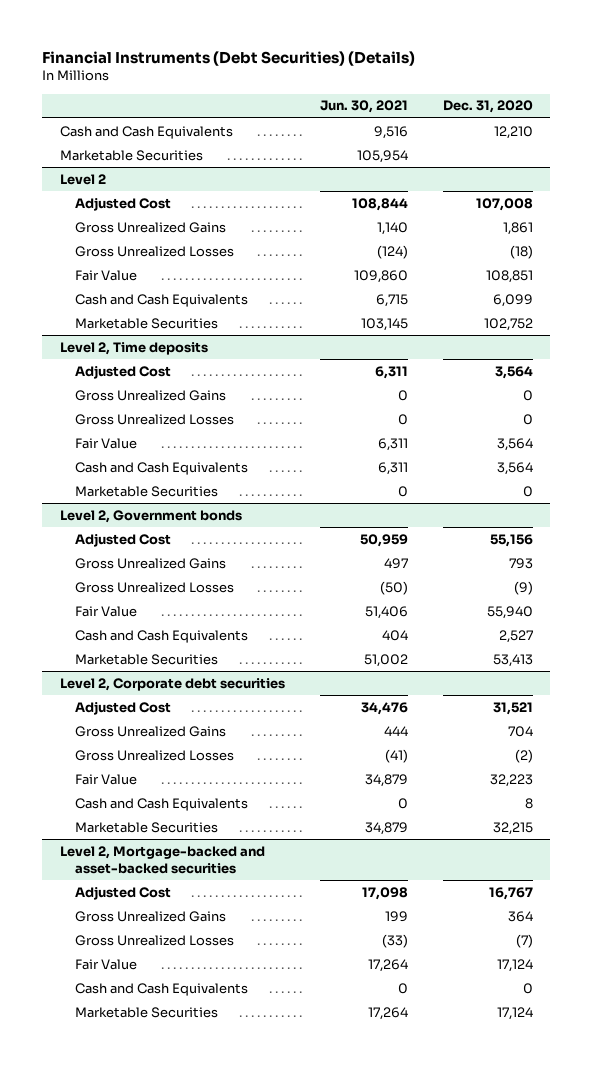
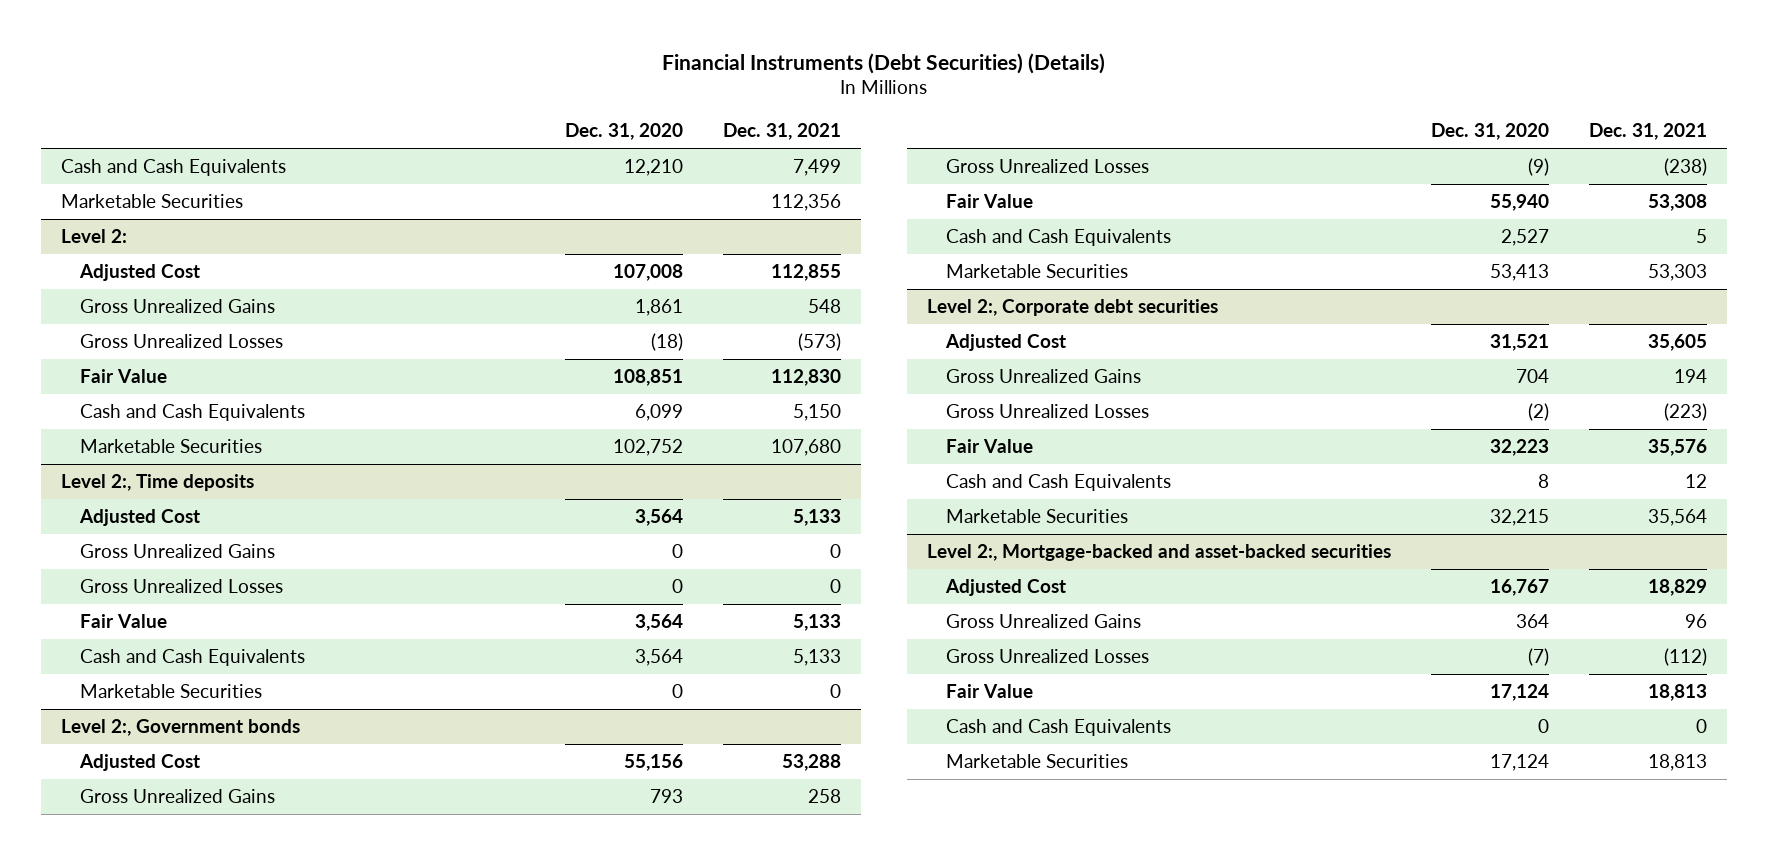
[319,100,408,114] Jun. 30, 2021 -> none
none -> [722,123,841,141] Dec. 31, 2021
[59,173,106,185] Level 2 -> [60,229,127,244] Level 2:
[59,341,208,355] Level 2, Time deposits -> [60,474,254,492] Level 2:, Time deposits
[59,509,242,523] Level 2, Government bonds -> [60,719,300,737] Level 2:, Government bonds
[59,677,285,691] Level 2, Corporate debt securities -> [926,299,1218,317] Level 2:, Corporate debt securities
[59,845,265,874] Level 2, Mortgage-backed and asset-backed securities -> [926,544,1391,562] Level 2:, Mortgage-backed and asset-backed securities

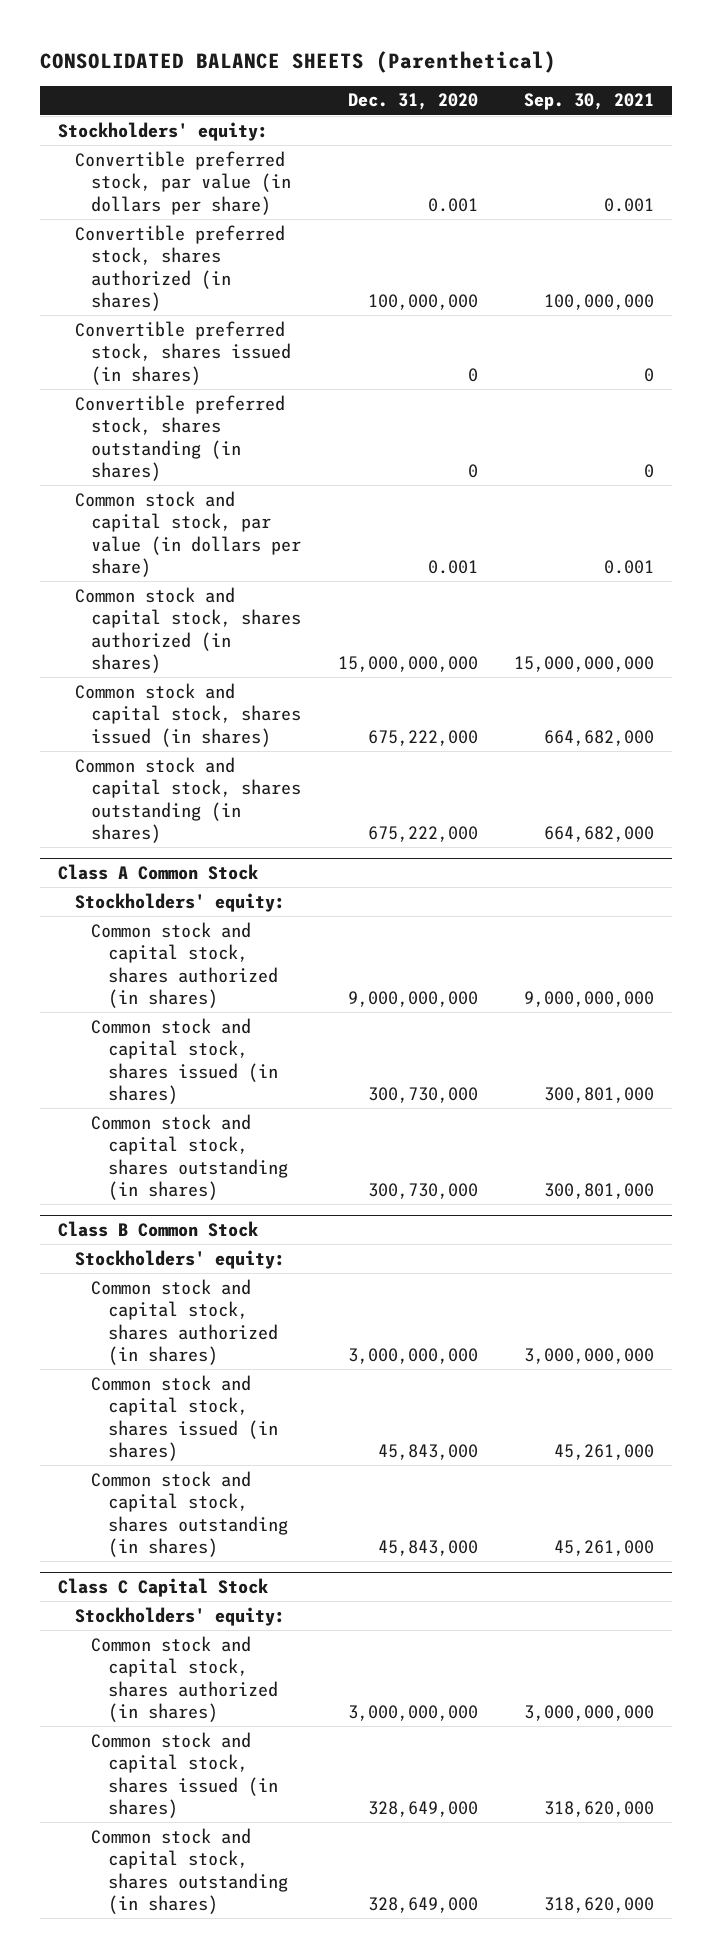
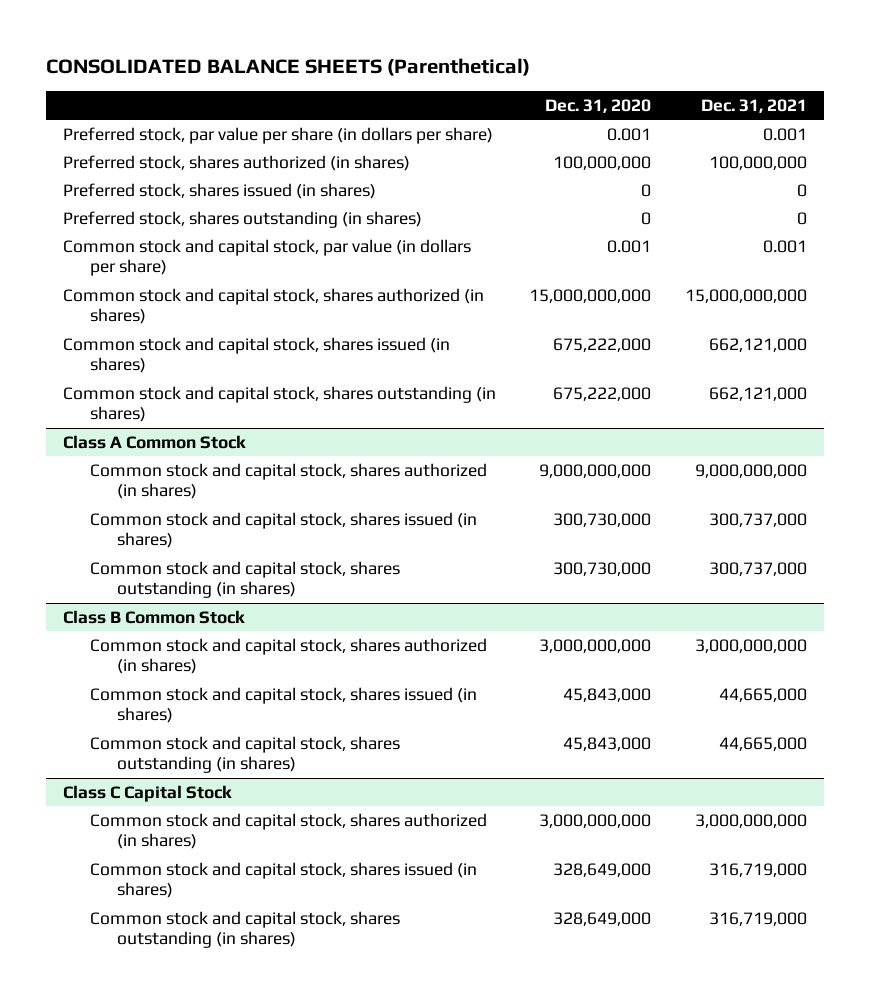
[524,93,655,111] Sep. 30, 2021 -> none
none -> [700,98,807,113] Dec. 31, 2021
[57,121,268,141] Stockholders' equity: -> none
[74,150,292,215] Convertible preferred stock, par value (in dollars per share) -> [62,126,493,144] Preferred stock, par value per share (in dollars per share)
[74,224,285,311] Convertible preferred stock, shares authorized (in shares) -> [62,154,410,171] Preferred stock, shares authorized (in shares)
[74,320,292,385] Convertible preferred stock, shares issued (in shares) -> [62,182,376,199] Preferred stock, shares issued (in shares)
[74,394,285,481] Convertible preferred stock, shares outstanding (in shares) -> [62,210,422,228] Preferred stock, shares outstanding (in shares)
[74,892,285,912] Stockholders' equity: -> none
[74,1249,285,1269] Stockholders' equity: -> none
[74,1606,285,1626] Stockholders' equity: -> none

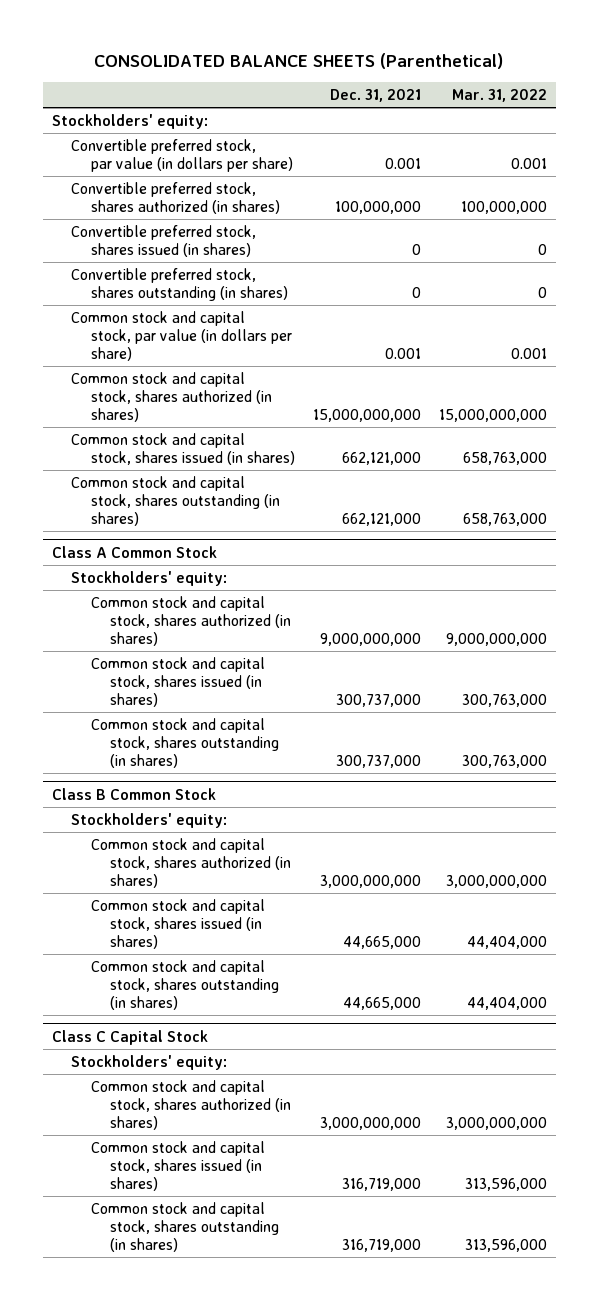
[545,98,652,113] Dec. 31, 2020 -> none
none -> [451,89,547,103] Mar. 31, 2022
none -> [51,113,208,129] Stockholders' equity:
[62,126,493,144] Preferred stock, par value per share (in dollars per share) -> [71,138,293,172] Convertible preferred stock, par value (in dollars per share)
[62,154,410,171] Preferred stock, shares authorized (in shares) -> [71,181,280,214] Convertible preferred stock, shares authorized (in shares)
[62,182,376,199] Preferred stock, shares issued (in shares) -> [71,224,257,257] Convertible preferred stock, shares issued (in shares)
[62,210,422,228] Preferred stock, shares outstanding (in shares) -> [71,267,288,301] Convertible preferred stock, shares outstanding (in shares)
none -> [71,570,228,586] Stockholders' equity:
none -> [71,812,228,828] Stockholders' equity:
none -> [71,1054,228,1070] Stockholders' equity:

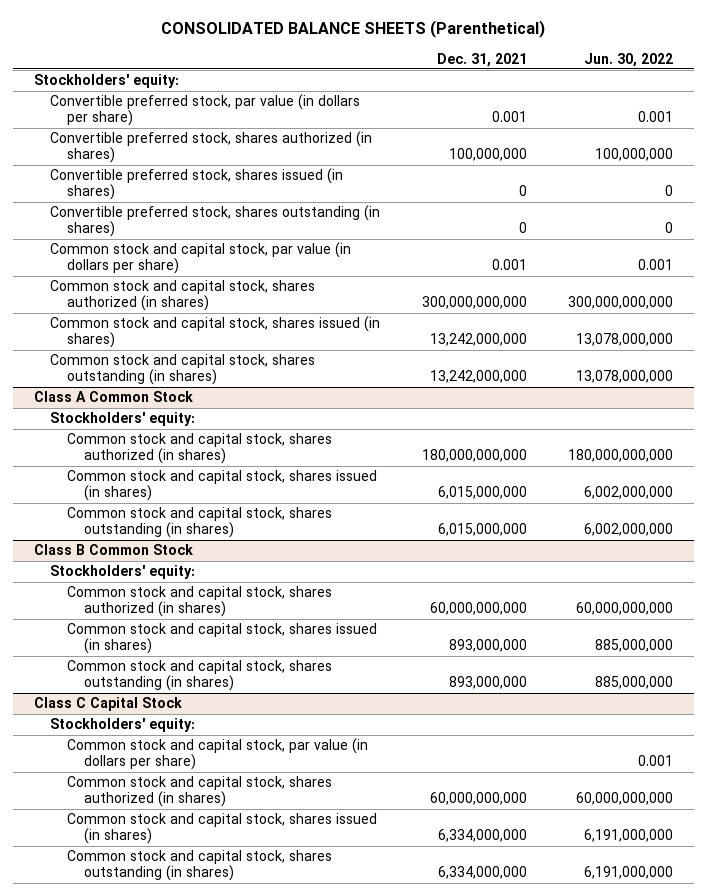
[451,89,547,103] Mar. 31, 2022 -> none
none -> [584,52,674,67] Jun. 30, 2022
[312,408,421,422] 15,000,000,000 -> [421,296,527,310] 300,000,000,000
[341,451,421,465] 662,121,000 -> [429,333,527,347] 13,242,000,000
[341,512,421,526] 662,121,000 -> [429,370,527,384] 13,242,000,000
[319,632,421,646] 9,000,000,000 -> [421,449,527,463] 180,000,000,000
[335,693,421,707] 300,737,000 -> [437,486,527,500] 6,015,000,000
[335,754,421,768] 300,737,000 -> [437,523,527,537] 6,015,000,000
[319,874,421,888] 3,000,000,000 -> [429,602,527,616] 60,000,000,000
[342,935,421,949] 44,665,000 -> [448,639,527,653] 893,000,000
[342,996,421,1010] 44,665,000 -> [448,676,527,690] 893,000,000
none -> [67,738,369,771] Common stock and capital stock, par value (in dollars per share)
[319,1116,421,1130] 3,000,000,000 -> [429,792,527,806] 60,000,000,000
[341,1177,421,1191] 316,719,000 -> [437,829,527,843] 6,334,000,000
[341,1238,421,1252] 316,719,000 -> [437,866,527,880] 6,334,000,000

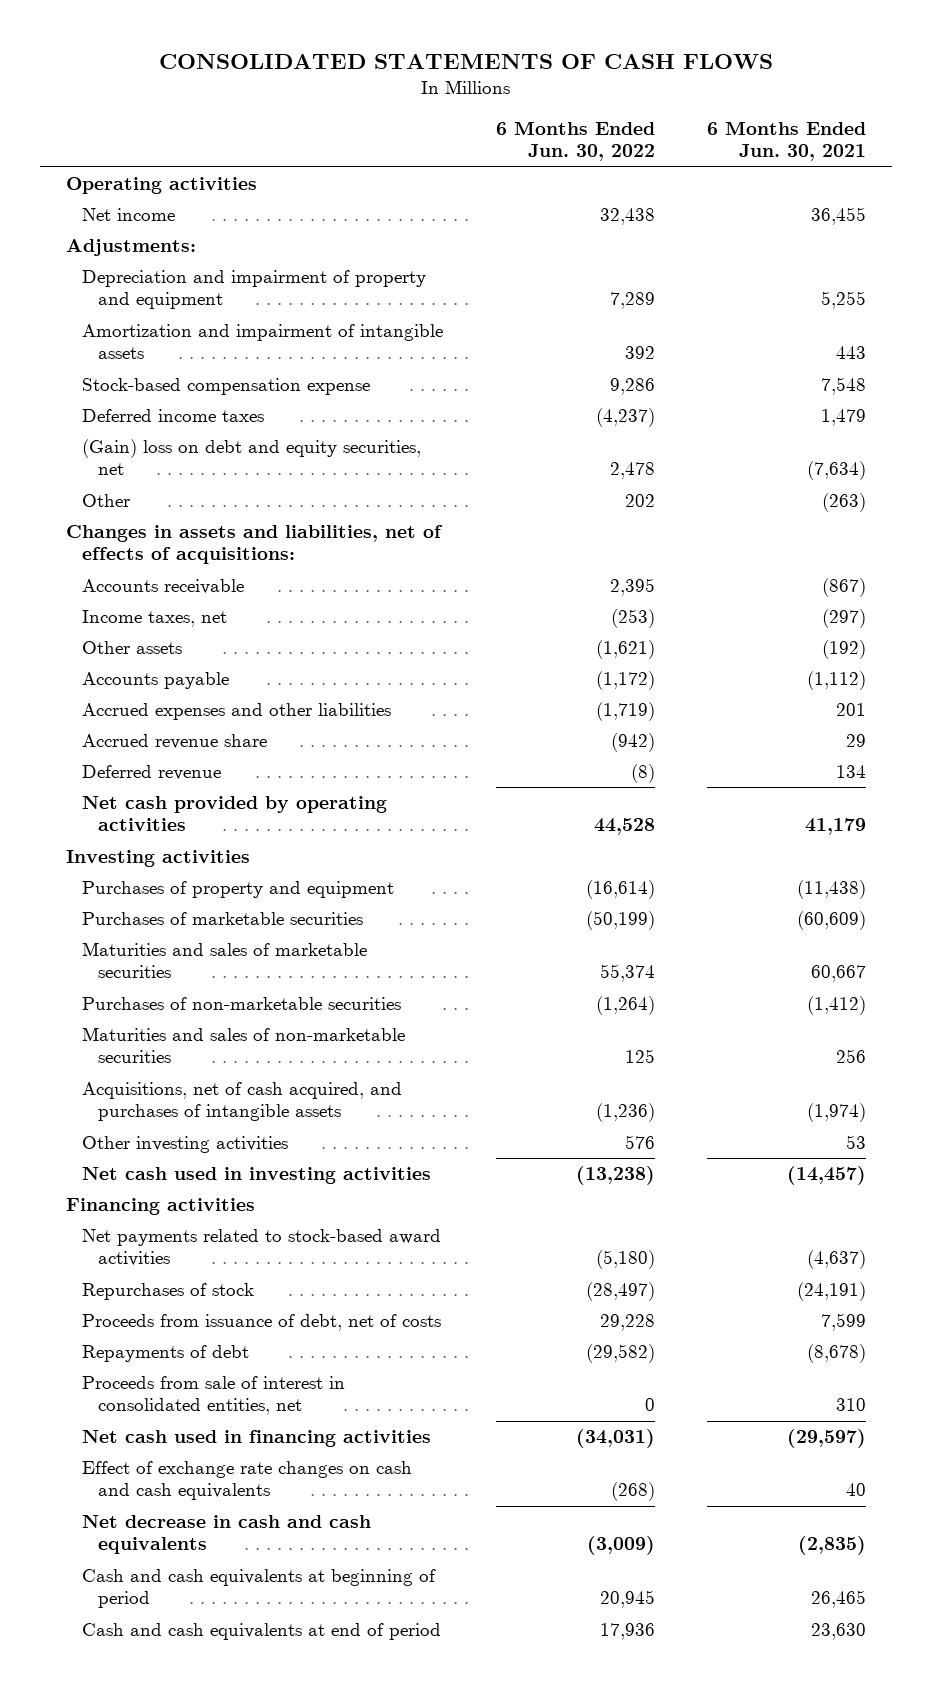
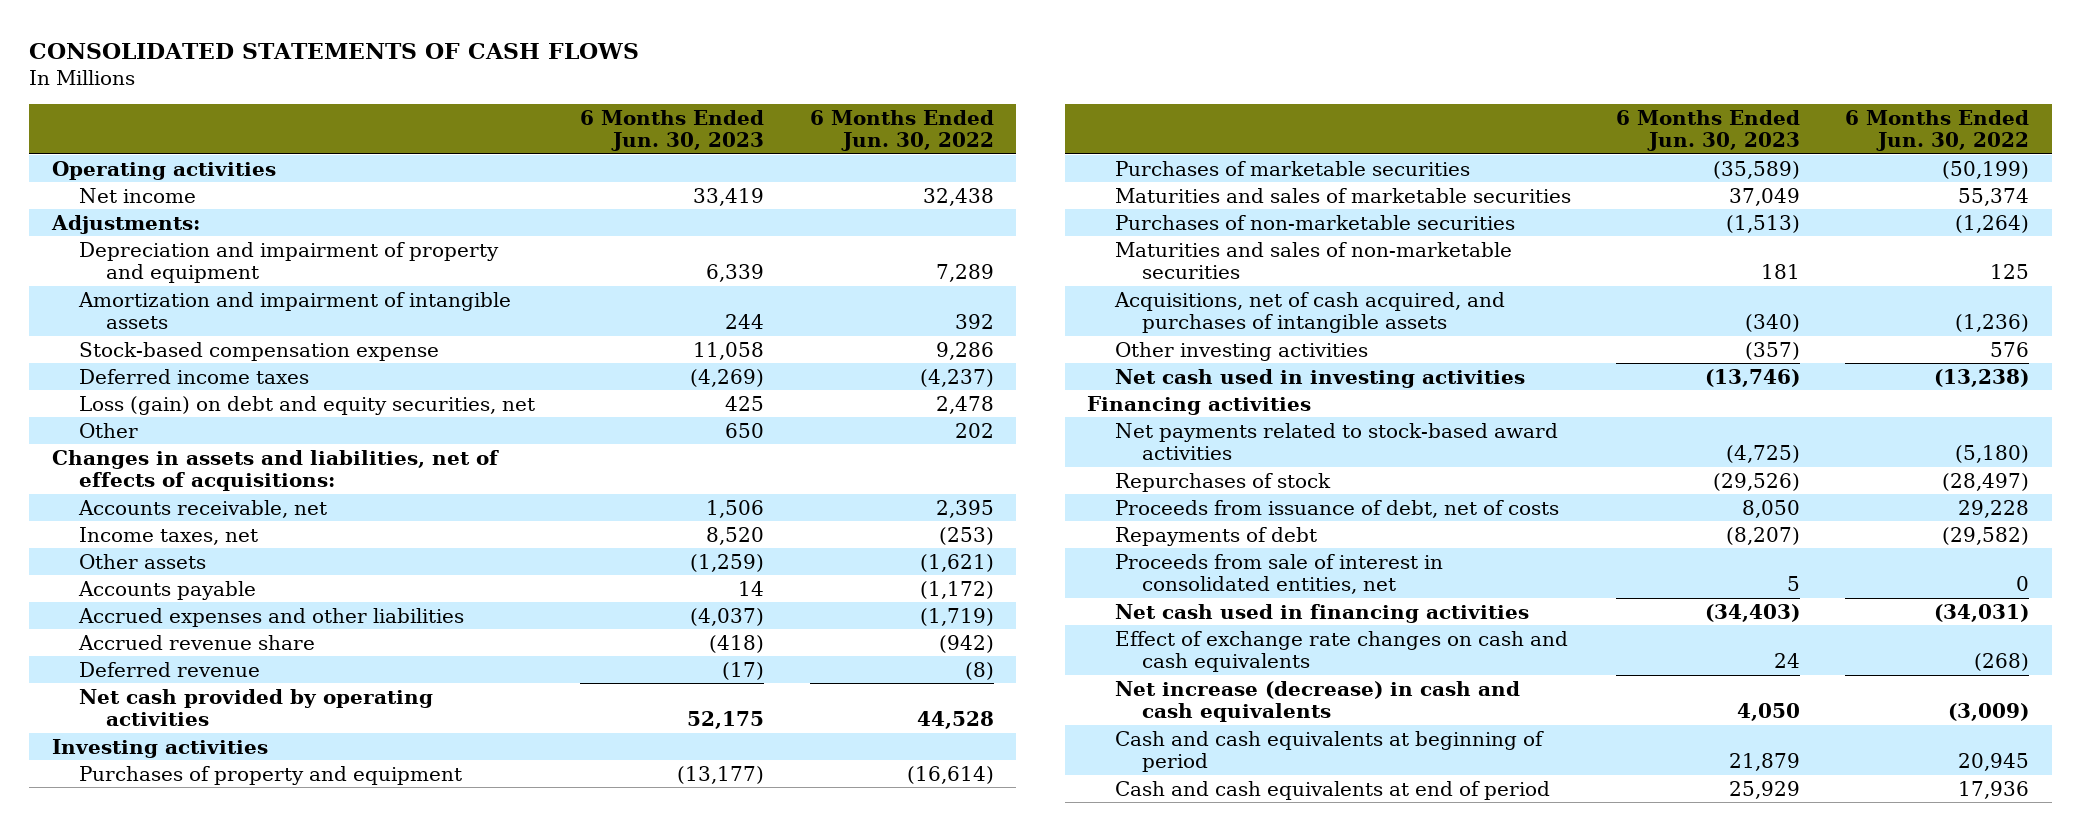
[707,121,867,162] 6 Months Ended Jun. 30, 2021 -> none
none -> [580,109,765,152] 6 Months Ended Jun. 30, 2023
[81,439,421,476] (Gain) loss on debt and equity securities, net -> [78,395,535,415] Loss (gain) on debt and equity securities, net
[81,579,244,595] Accounts receivable -> [77,499,327,518] Accounts receivable, net
[81,1515,371,1555] Net decrease in cash and cash equivalents -> [1114,680,1520,723] Net increase (decrease) in cash and cash equivalents

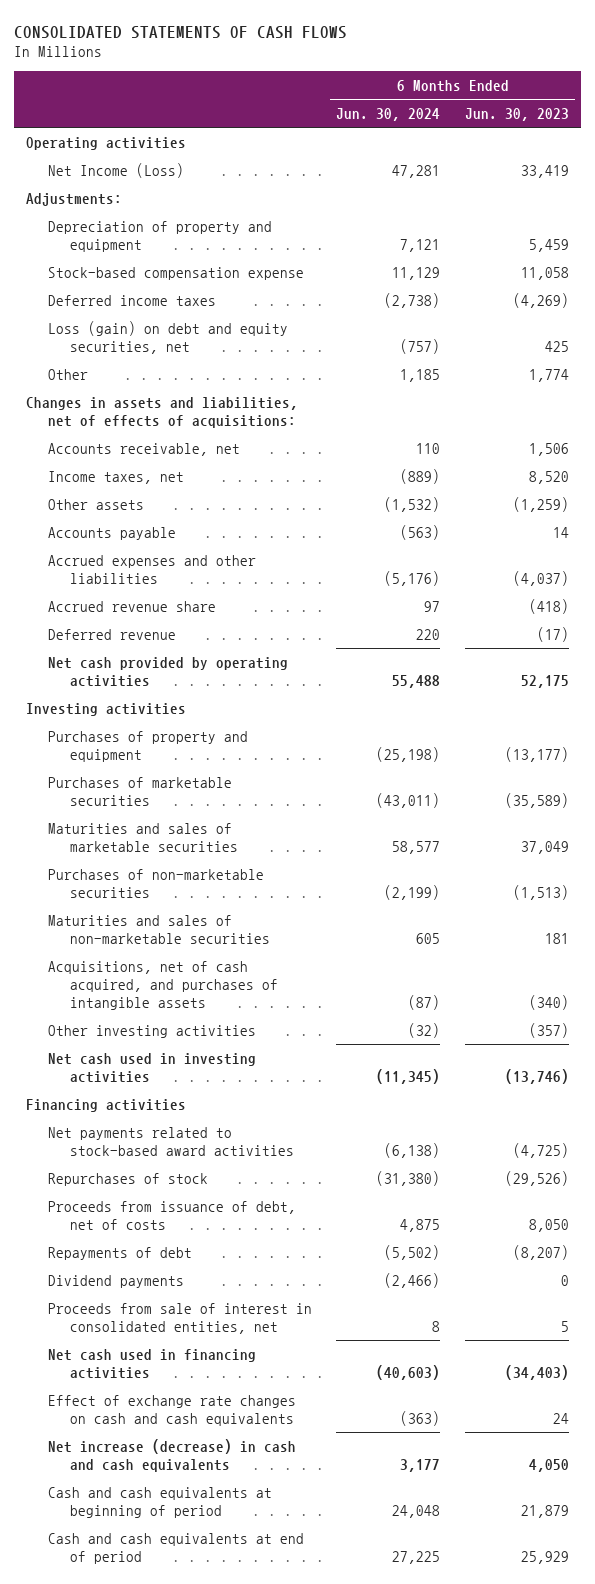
[809,109,994,152] 6 Months Ended Jun. 30, 2022 -> none
none -> [336,107,441,121] Jun. 30, 2024
[78,187,196,203] Net income -> [47,162,184,178] Net Income (Loss)
[77,291,511,330] Amortization and impairment of intangible assets -> none
[78,241,499,284] Depreciation and impairment of property and equipment -> [47,220,272,252] Depreciation of property and equipment
[706,264,765,283] 6,339 -> [529,238,570,252] 5,459
[725,422,765,438] 650 -> [529,368,570,382] 1,774
none -> [47,1274,184,1288] Dividend payments

